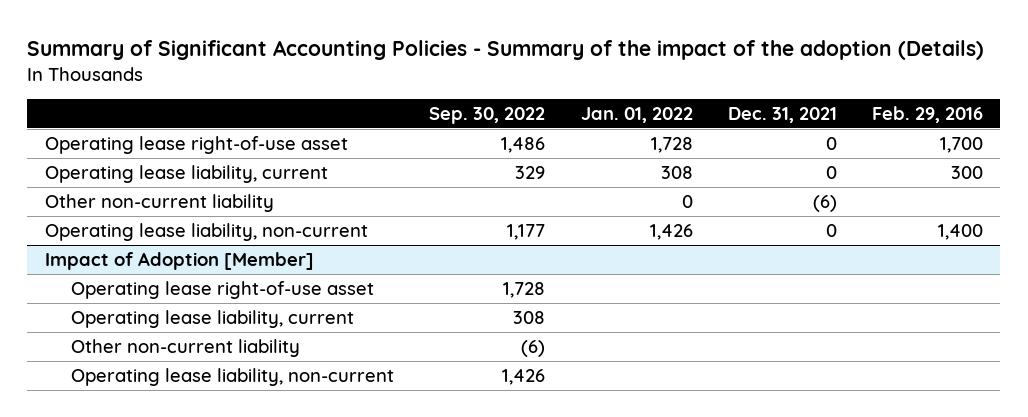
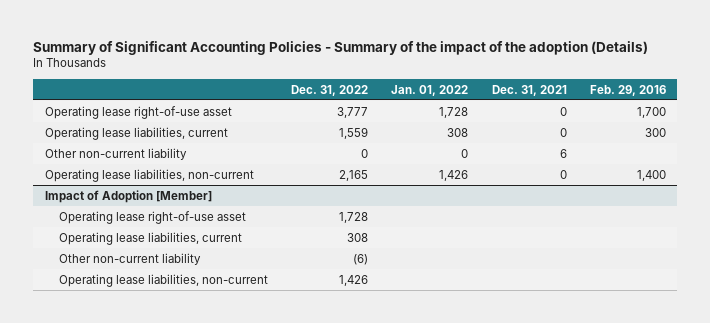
[429,107,546,125] Sep. 30, 2022 -> none
none -> [291,84,369,96] Dec. 31, 2022
[44,164,328,183] Operating lease liability, current -> [44,126,228,140] Operating lease liabilities, current
[812,194,837,212] (6) -> [559,148,567,158] 6
[44,222,368,241] Operating lease liability, non-current -> [44,168,254,182] Operating lease liabilities, non-current
[71,309,355,328] Operating lease liability, current -> [59,231,243,245] Operating lease liabilities, current
[71,367,395,386] Operating lease liability, non-current -> [59,273,269,287] Operating lease liabilities, non-current

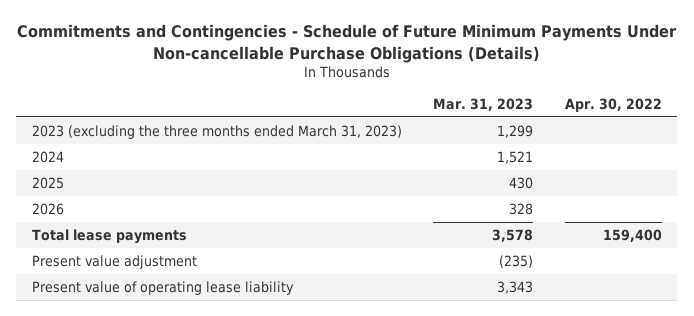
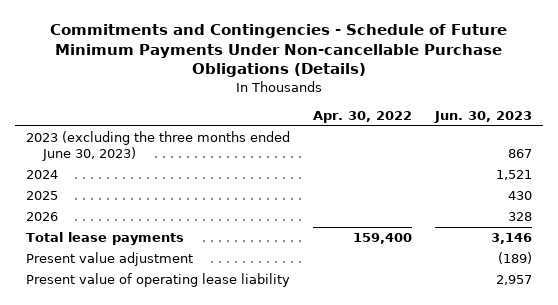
[433,97,534,111] Mar. 31, 2023 -> none
none -> [433,110,532,123] Jun. 30, 2023
[31,124,402,139] 2023 (excluding the three months ended March 31, 2023) -> [26,131,291,161] 2023 (excluding the three months ended June 30, 2023)

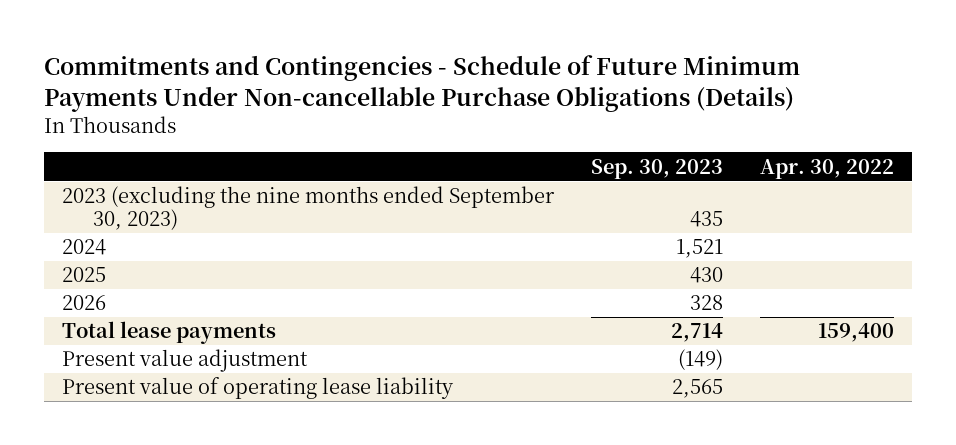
[433,110,532,123] Jun. 30, 2023 -> none
none -> [590,158,723,179] Sep. 30, 2023
[26,131,291,161] 2023 (excluding the three months ended June 30, 2023) -> [62,186,556,231] 2023 (excluding the nine months ended September 30, 2023)

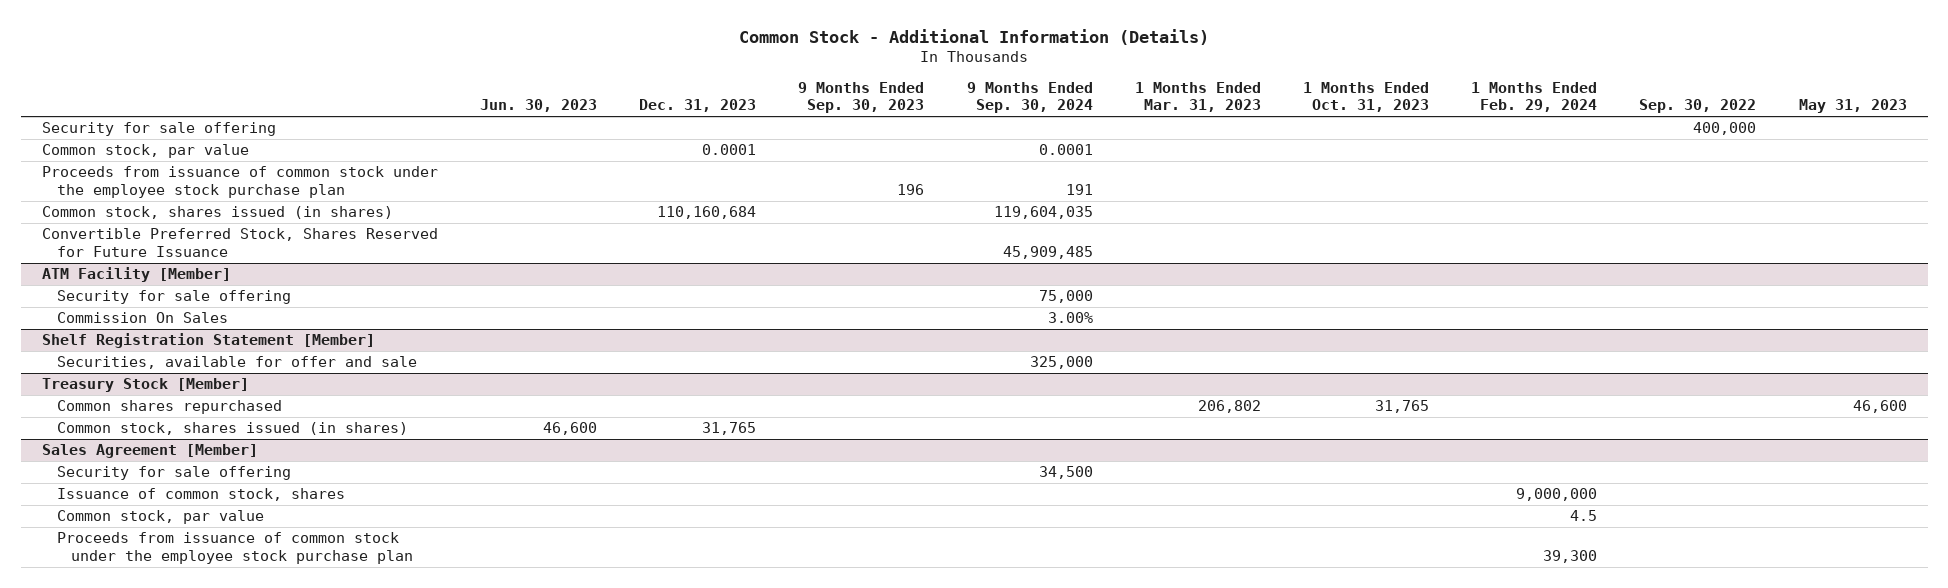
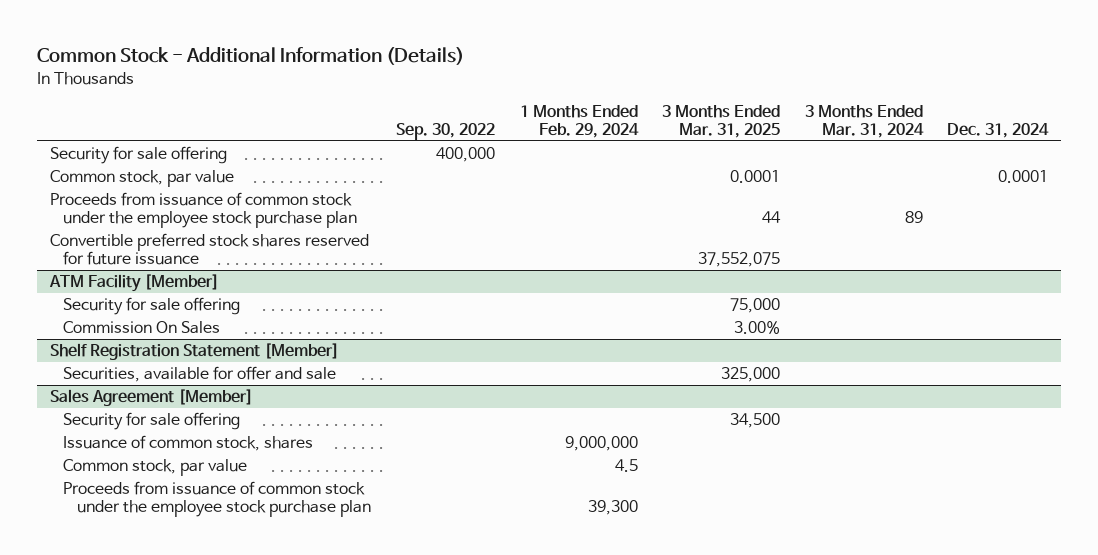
[480,99,598,113] Jun. 30, 2023 -> none
[639,99,757,113] Dec. 31, 2023 -> none
[798,81,925,114] 9 Months Ended Sep. 30, 2023 -> none
[966,81,1093,114] 9 Months Ended Sep. 30, 2024 -> none
[1134,81,1261,113] 1 Months Ended Mar. 31, 2023 -> none
[1303,81,1430,113] 1 Months Ended Oct. 31, 2023 -> none
[1798,99,1907,114] May 31, 2023 -> none
none -> [662,104,781,138] 3 Months Ended Mar. 31, 2025
none -> [804,104,924,138] 3 Months Ended Mar. 31, 2024
none -> [947,122,1050,138] Dec. 31, 2024
[41,206,393,220] Common stock, shares issued (in shares) -> none
[41,228,438,257] Convertible Preferred Stock, Shares Reserved for Future Issuance -> [49,233,369,266] Convertible preferred stock shares reserved for future issuance
[41,378,249,393] Treasury Stock [Member] -> none
[56,400,282,415] Common shares repurchased -> none
[56,422,408,436] Common stock, shares issued (in shares) -> none

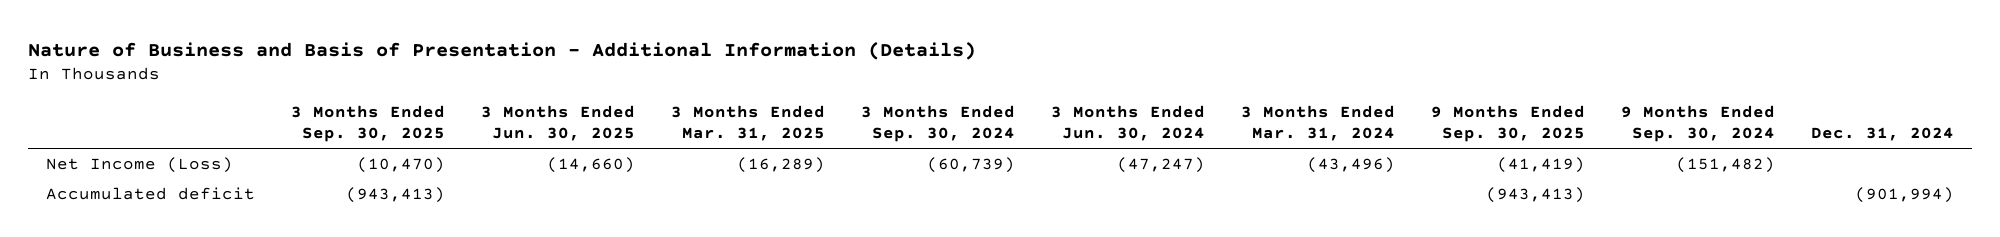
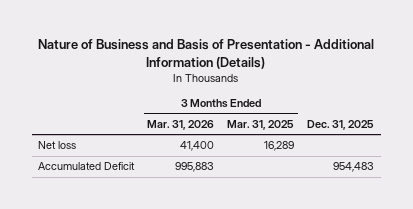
[291,105,446,143] 3 Months Ended Sep. 30, 2025 -> none
[481,105,636,142] 3 Months Ended Jun. 30, 2025 -> none
[861,105,1016,143] 3 Months Ended Sep. 30, 2024 -> none
[1051,105,1206,142] 3 Months Ended Jun. 30, 2024 -> none
[1241,105,1396,142] 3 Months Ended Mar. 31, 2024 -> none
[1430,105,1585,143] 9 Months Ended Sep. 30, 2025 -> none
[1620,105,1775,143] 9 Months Ended Sep. 30, 2024 -> none
[1810,127,1954,142] Dec. 31, 2024 -> none
none -> [147,120,215,131] Mar. 31, 2026
none -> [307,120,375,131] Dec. 31, 2025
[46,157,234,174] Net Income (Loss) -> [38,141,77,150] Net loss
[737,157,826,174] (16,289) -> [264,141,295,152] 16,289
[46,187,256,201] Accumulated deficit -> [38,162,136,171] Accumulated Deficit

